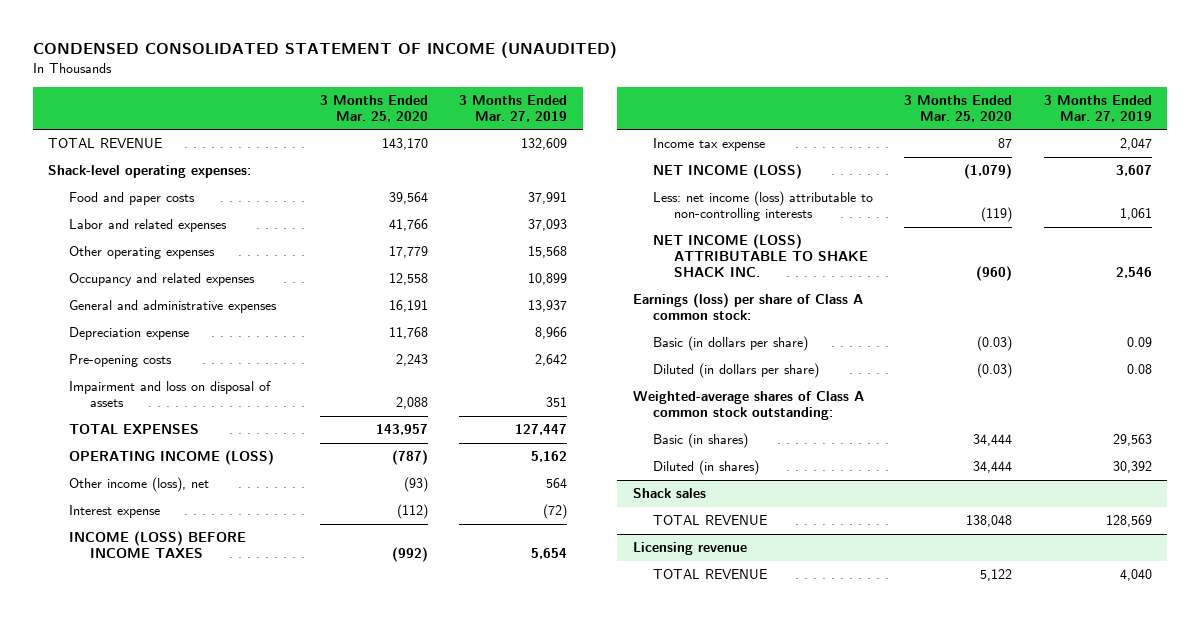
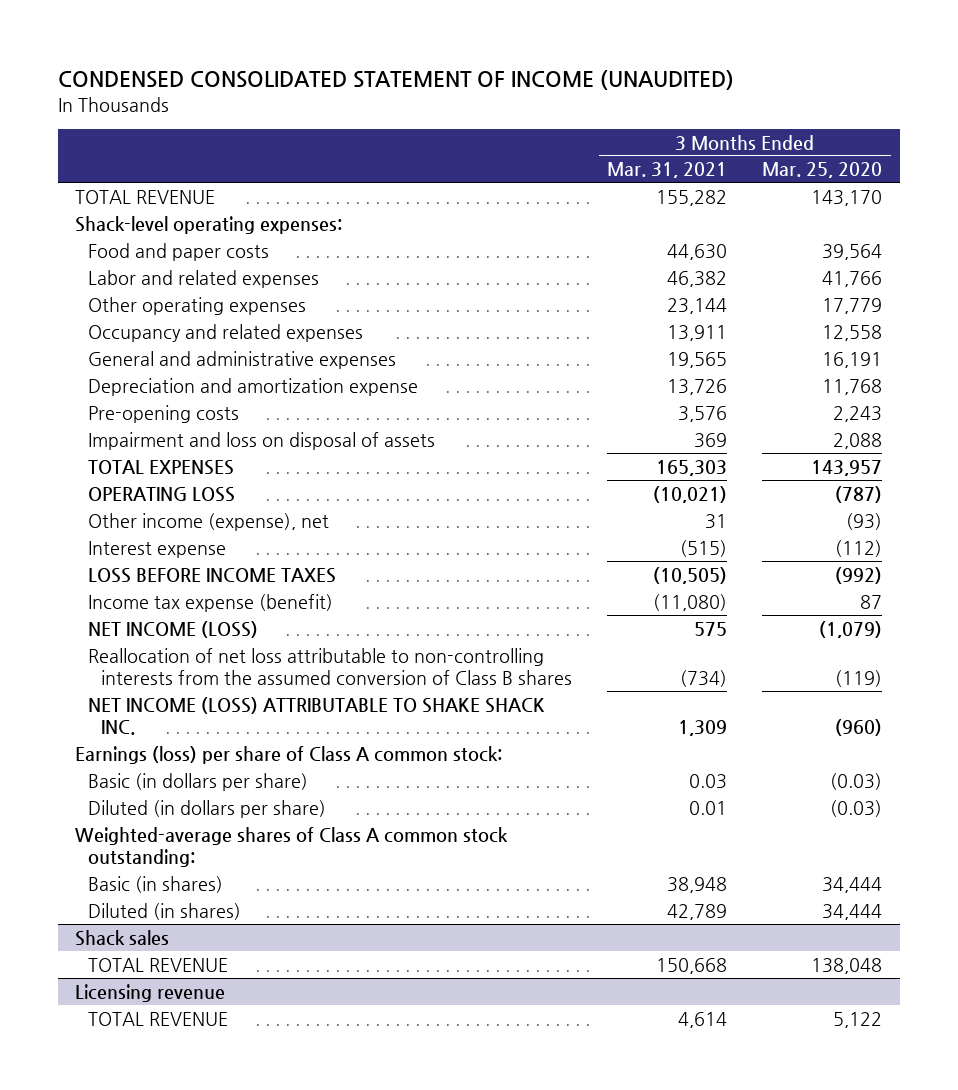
[459,94,568,122] 3 Months Ended Mar. 27, 2019 -> none
none -> [607,162,728,179] Mar. 31, 2021
[69,327,190,341] Depreciation expense -> [88,377,419,396] Depreciation and amortization expense
[69,450,275,466] OPERATING INCOME (LOSS) -> [88,486,236,502] OPERATING LOSS
[69,477,210,493] Other income (loss), net -> [88,512,330,531] Other income (expense), net
[69,531,247,559] INCOME (LOSS) BEFORE INCOME TAXES -> [88,567,337,583] LOSS BEFORE INCOME TAXES
[653,138,766,152] Income tax expense -> [88,593,334,612] Income tax expense (benefit)
[653,191,874,222] Less: net income (loss) attributable to non-controlling interests -> [88,647,573,685] Reallocation of net loss attributable to non-controlling interests from the assumed conversion of Class B shares

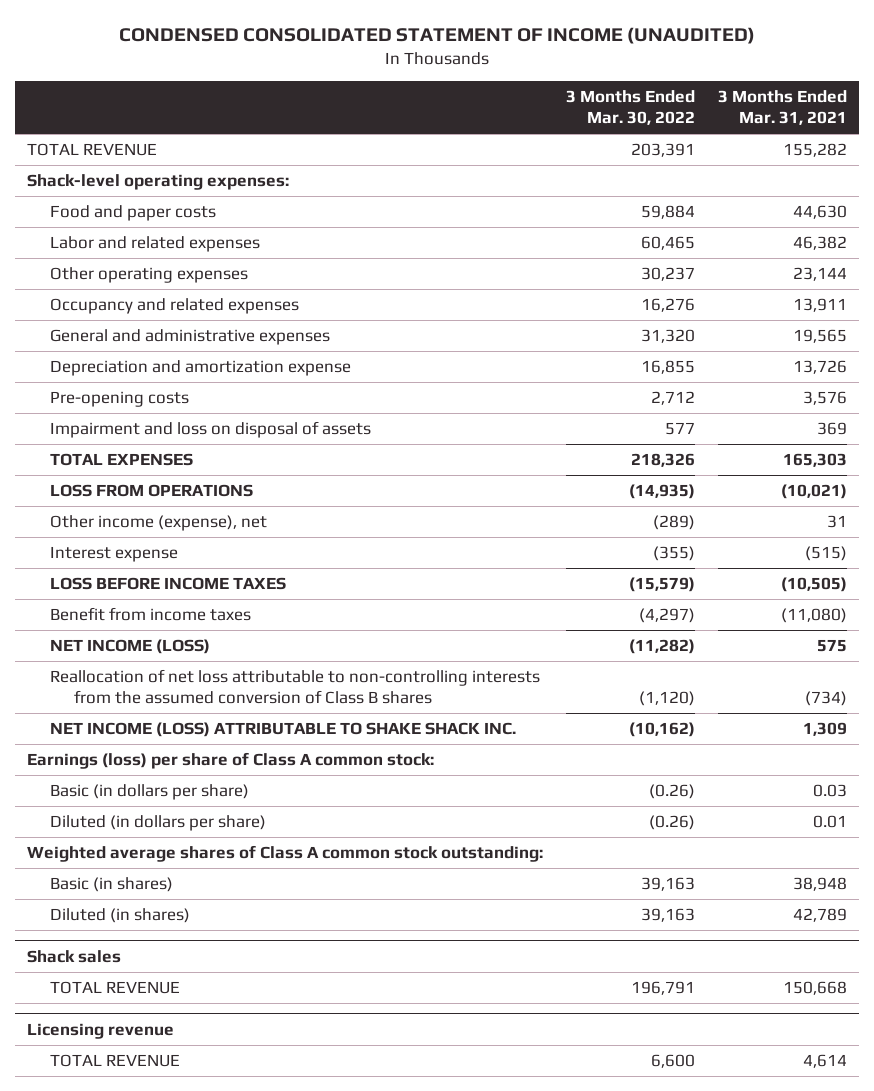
[762,162,883,179] Mar. 25, 2020 -> none
none -> [566,90,696,125] 3 Months Ended Mar. 30, 2022
[88,486,236,502] OPERATING LOSS -> [50,484,254,498] LOSS FROM OPERATIONS
[88,593,334,612] Income tax expense (benefit) -> [50,607,252,622] Benefit from income taxes
[75,826,509,867] Weighted-average shares of Class A common stock outstanding: -> [26,845,543,863] Weighted average shares of Class A common stock outstanding:

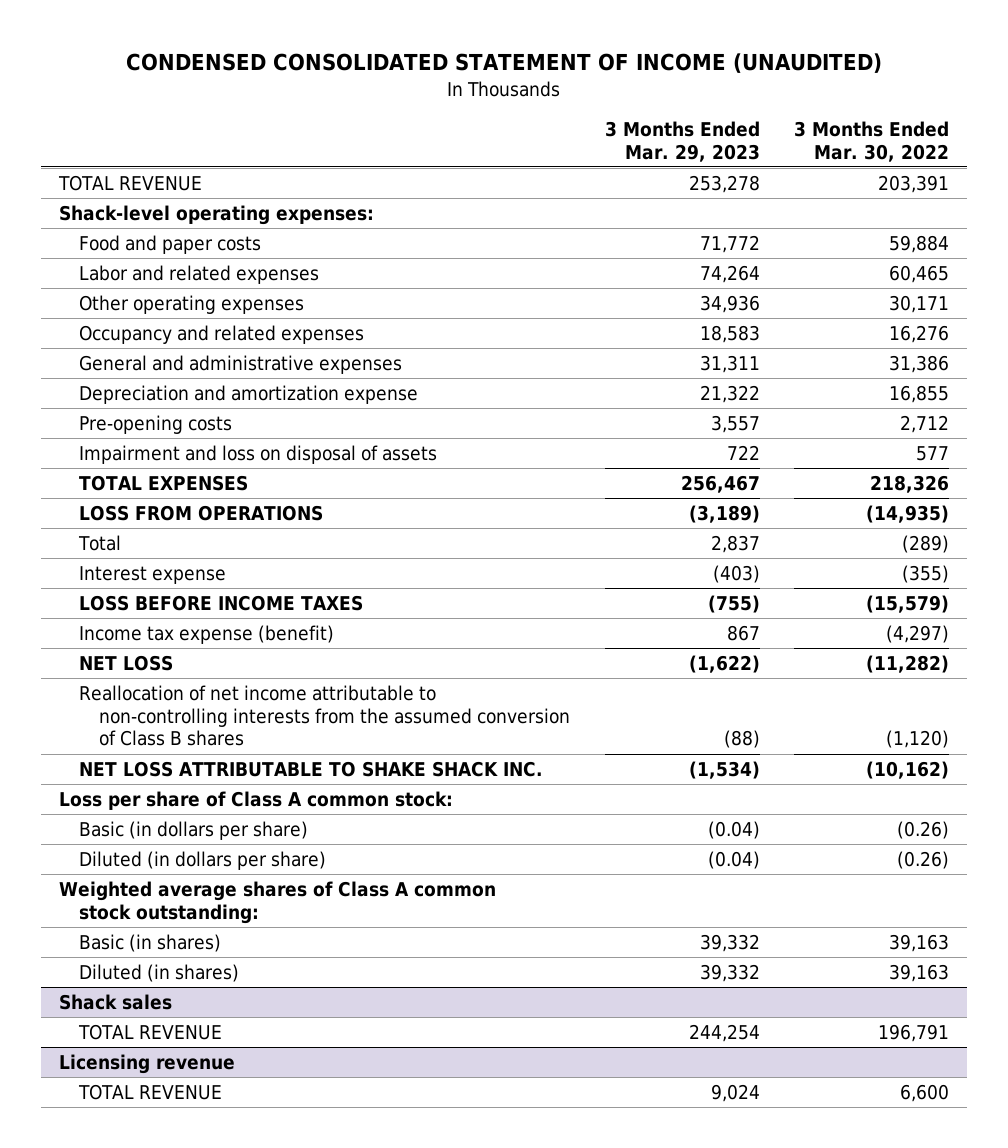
[718,90,848,125] 3 Months Ended Mar. 31, 2021 -> none
none -> [604,120,760,162] 3 Months Ended Mar. 29, 2023
[641,267,696,282] 30,237 -> [889,294,950,313] 30,171
[641,329,696,344] 31,320 -> [889,354,950,373] 31,386
[50,515,268,532] Other income (expense), net -> [77,534,121,551] Total
[50,607,252,622] Benefit from income taxes -> [78,624,334,644] Income tax expense (benefit)
[50,639,211,655] NET INCOME (LOSS) -> [78,654,173,671] NET LOSS
[50,669,541,705] Reallocation of net loss attributable to non-controlling interests from the assumed conversion of Class B shares -> [78,684,570,747] Reallocation of net income attributable to non-controlling interests from the assumed conversion of Class B shares
[50,722,517,738] NET INCOME (LOSS) ATTRIBUTABLE TO SHAKE SHACK INC. -> [78,760,543,777] NET LOSS ATTRIBUTABLE TO SHAKE SHACK INC.
[26,752,434,770] Earnings (loss) per share of Class A common stock: -> [58,790,453,810] Loss per share of Class A common stock:

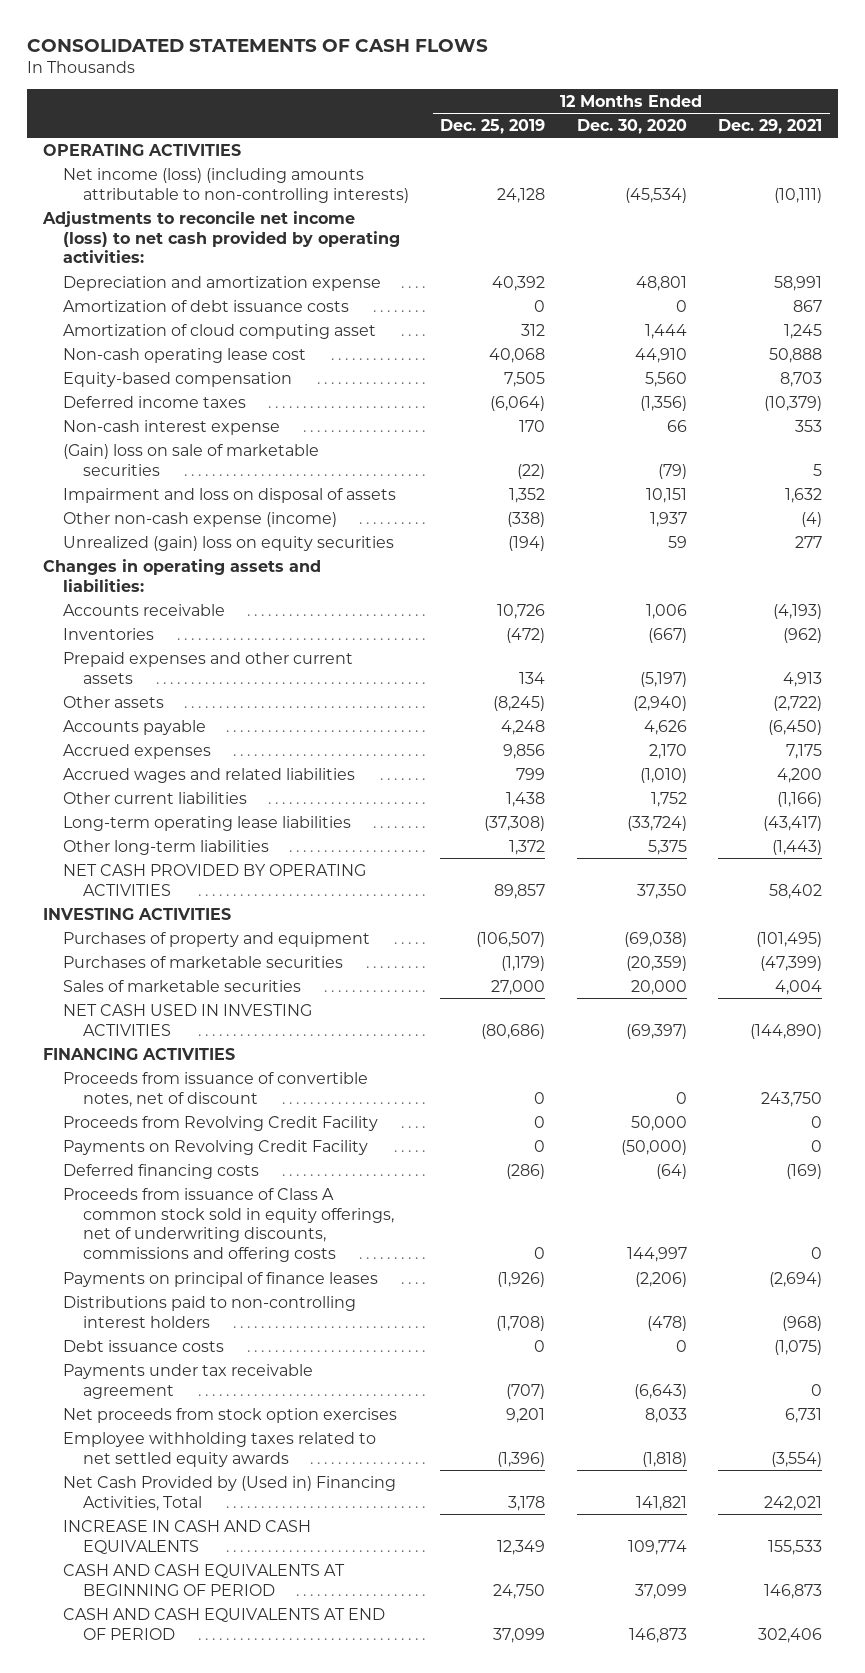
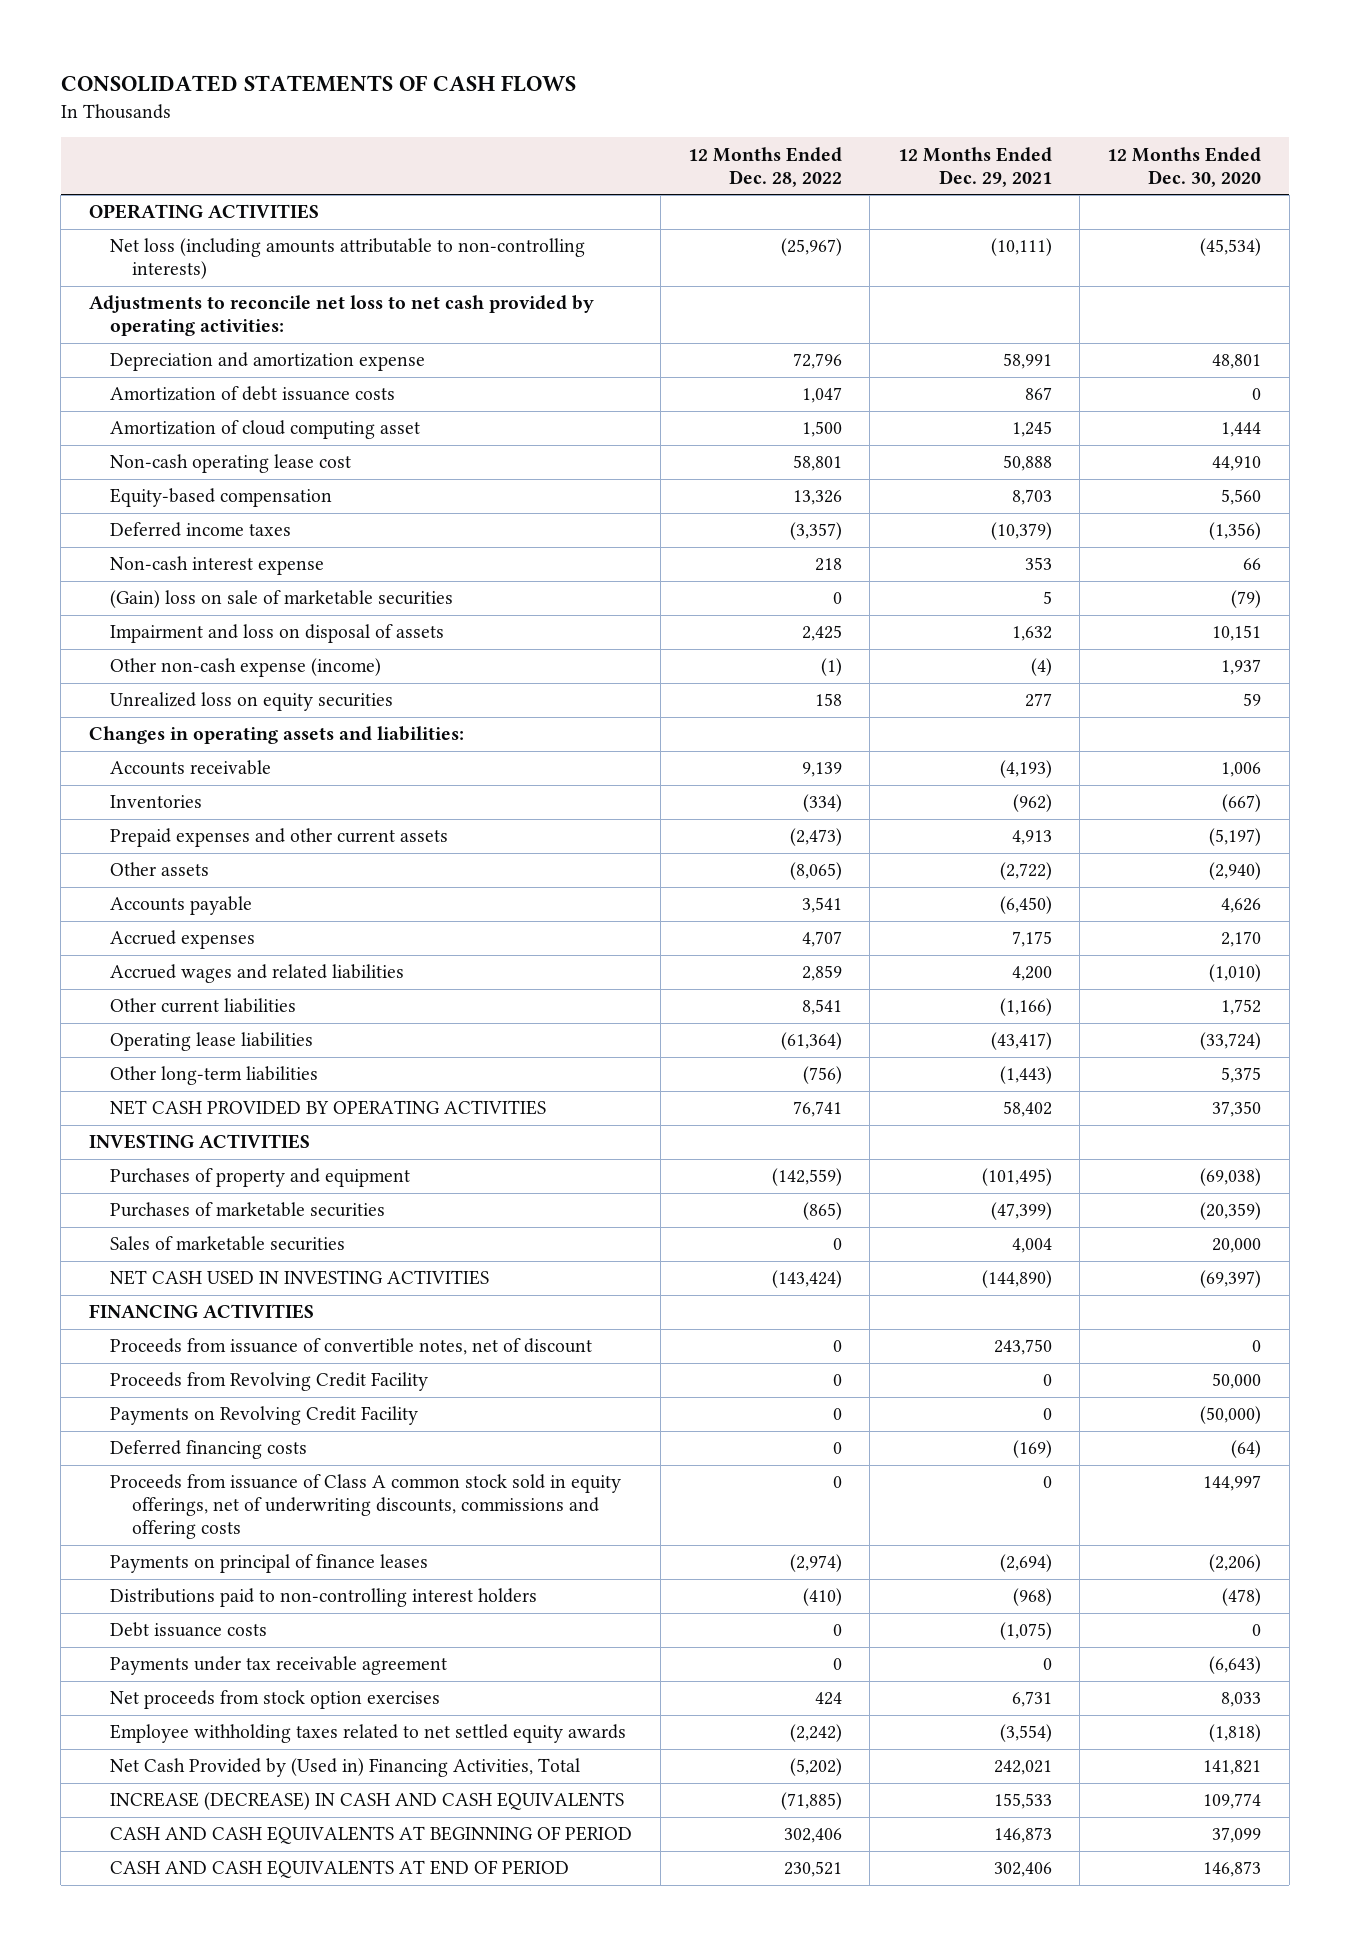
[440,118,546,134] Dec. 25, 2019 -> none
none -> [688,146,843,187] 12 Months Ended Dec. 28, 2022
[62,167,409,203] Net income (loss) (including amounts attributable to non-controlling interests) -> [110,238,586,280] Net loss (including amounts attributable to non-controlling interests)
[41,210,400,264] Adjustments to reconcile net income (loss) to net cash provided by operating activities: -> [88,295,594,337] Adjustments to reconcile net loss to net cash provided by operating activities:
[62,535,394,551] Unrealized (gain) loss on equity securities -> [110,692,394,712] Unrealized loss on equity securities
[62,815,351,831] Long-term operating lease liabilities -> [110,1032,314,1052] Operating lease liabilities
[62,1519,311,1554] INCREASE IN CASH AND CASH EQUIVALENTS -> [110,1792,625,1811] INCREASE (DECREASE) IN CASH AND CASH EQUIVALENTS

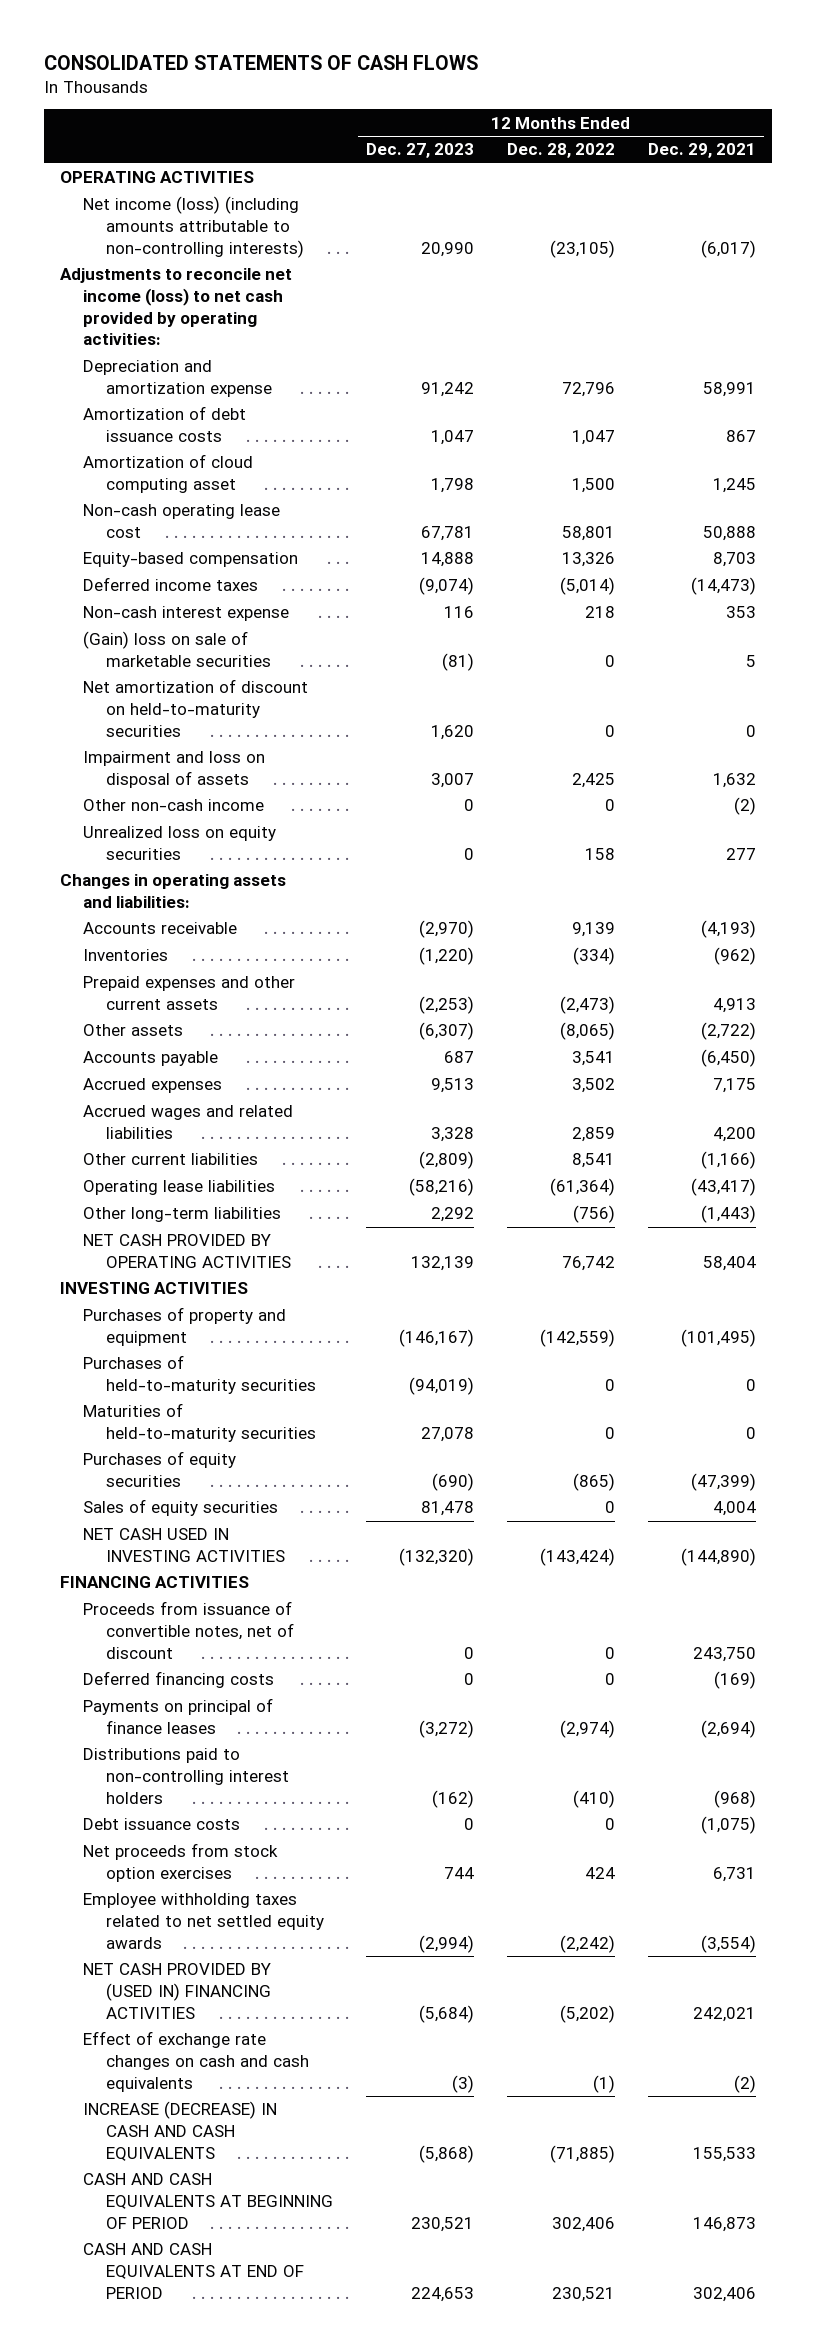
[1107,146,1262,187] 12 Months Ended Dec. 30, 2020 -> none
none -> [365,143,474,159] Dec. 27, 2023
[110,238,586,280] Net loss (including amounts attributable to non-controlling interests) -> [83,196,305,258] Net income (loss) (including amounts attributable to non-controlling interests)
[781,238,843,257] (25,967) -> [549,239,615,258] (23,105)
[990,238,1052,257] (10,111) -> [700,239,756,258] (6,017)
[88,295,594,337] Adjustments to reconcile net loss to net cash provided by operating activities: -> [60,268,293,346] Adjustments to reconcile net income (loss) to net cash provided by operating activities:
[790,522,843,541] (3,357) -> [559,577,615,596] (5,014)
[990,522,1052,541] (10,379) -> [690,577,756,596] (14,473)
none -> [83,679,309,737] Net amortization of discount on held-to-maturity securities
[110,658,382,678] Other non-cash expense (income) -> [83,799,265,812] Other non-cash income
[821,658,843,677] (1) -> [604,799,615,812] 0
[1030,658,1052,677] (4) -> [733,797,756,816] (2)
[802,931,843,948] 4,707 -> [571,1078,615,1094] 3,502
[793,1101,843,1118] 76,741 -> [561,1256,615,1272] 76,742
[1002,1101,1052,1118] 58,402 -> [702,1256,756,1272] 58,404
none -> [83,1355,317,1395] Purchases of held-to-maturity securities
none -> [83,1403,317,1443] Maturities of held-to-maturity securities
[110,1202,386,1218] Purchases of marketable securities -> [83,1451,237,1488] Purchases of equity securities
[110,1236,346,1252] Sales of marketable securities -> [83,1499,279,1517] Sales of equity securities
[110,1372,429,1392] Proceeds from Revolving Credit Facility -> none
[110,1406,419,1426] Payments on Revolving Credit Facility -> none
[110,1474,622,1540] Proceeds from issuance of Class A common stock sold in equity offerings, net of underwriting discounts, commissions and offering costs -> none
[110,1656,448,1676] Payments under tax receivable agreement -> none
[110,1758,581,1778] Net Cash Provided by (Used in) Financing Activities, Total -> [83,1963,272,2019] NET CASH PROVIDED BY (USED IN) FINANCING ACTIVITIES
none -> [83,2031,310,2092] Effect of exchange rate changes on cash and cash equivalents

